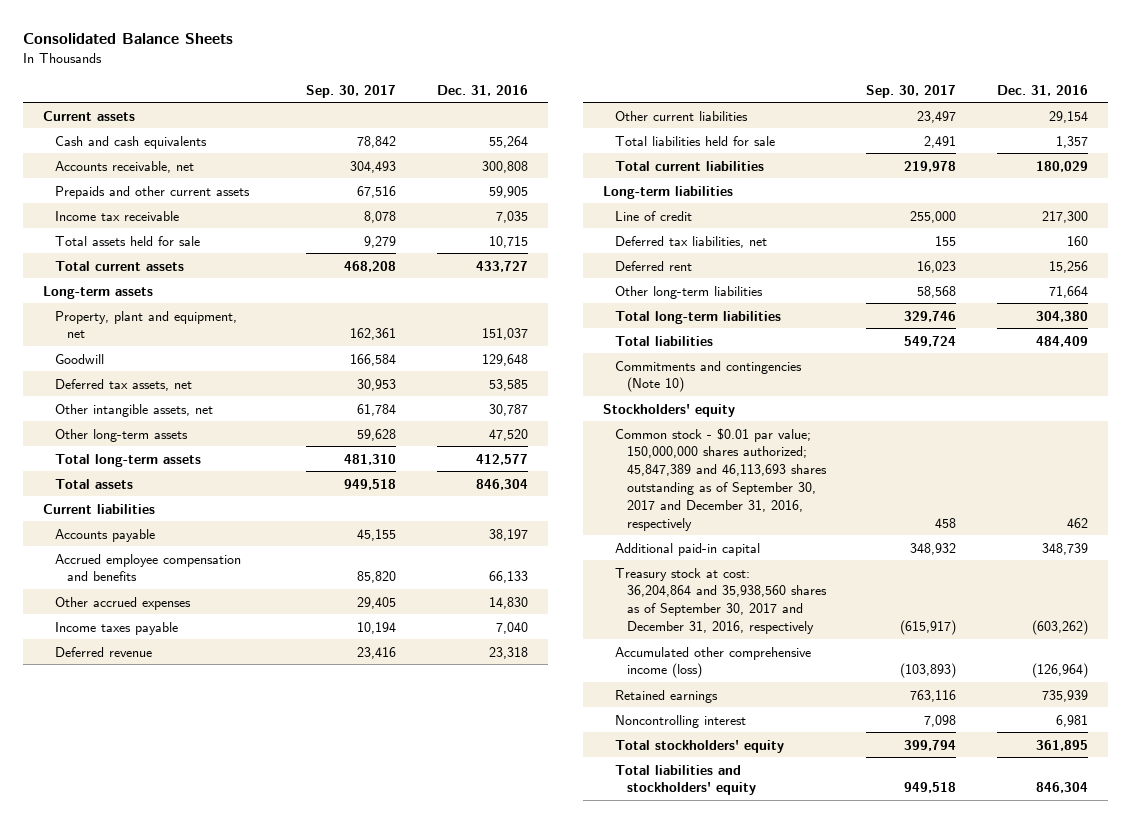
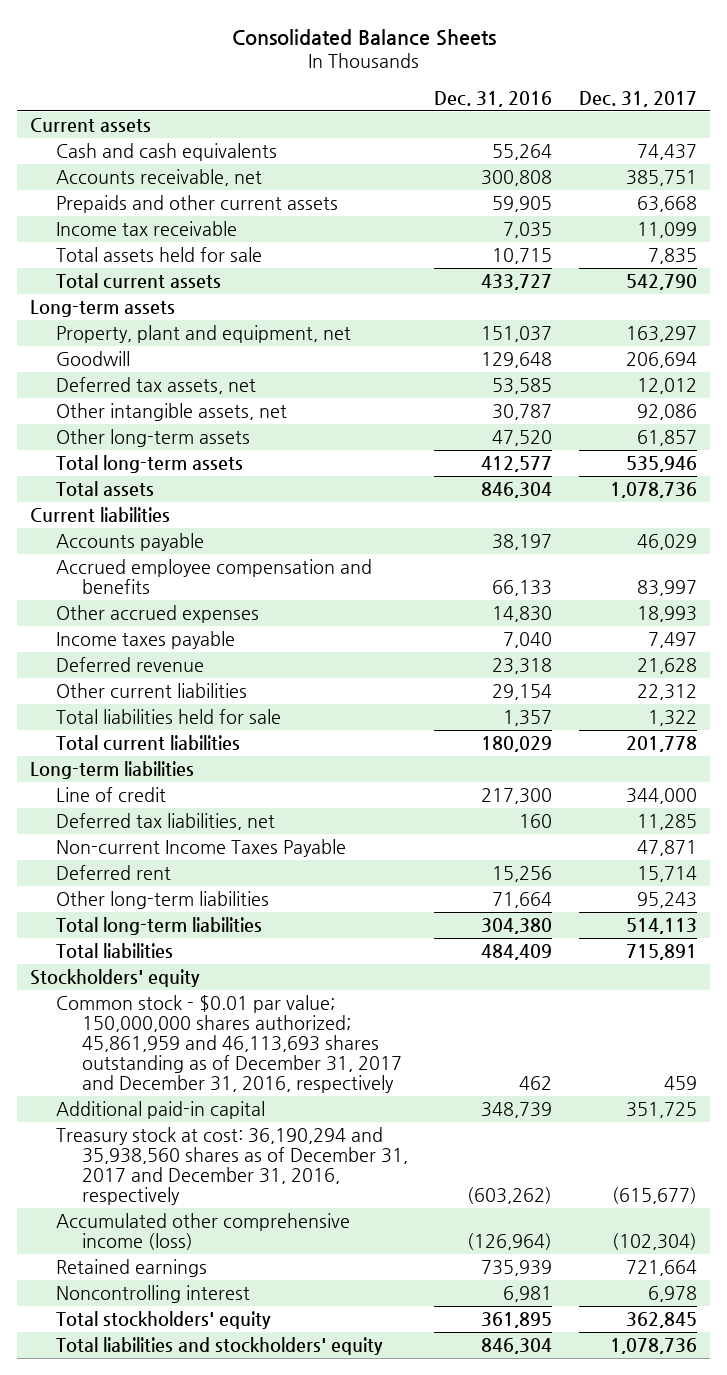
[306,84,397,98] Sep. 30, 2017 -> none
none -> [578,90,697,107] Dec. 31, 2017
none -> [56,839,347,858] Non-current Income Taxes Payable
[614,360,802,393] Commitments and contingencies (Note 10) -> none
[614,427,828,531] Common stock - $0.01 par value; 150,000,000 shares authorized; 45,847,389 and 46,113,693 shares outstanding as of September 30, 2017 and December 31, 2016, respectively -> [56,995,403,1094] Common stock - $0.01 par value; 150,000,000 shares authorized; 45,861,959 and 46,113,693 shares outstanding as of December 31, 2017 and December 31, 2016, respectively
[614,567,828,634] Treasury stock at cost: 36,204,864 and 35,938,560 shares as of September 30, 2017 and December 31, 2016, respectively -> [56,1127,409,1206] Treasury stock at cost: 36,190,294 and 35,938,560 shares as of December 31, 2017 and December 31, 2016, respectively

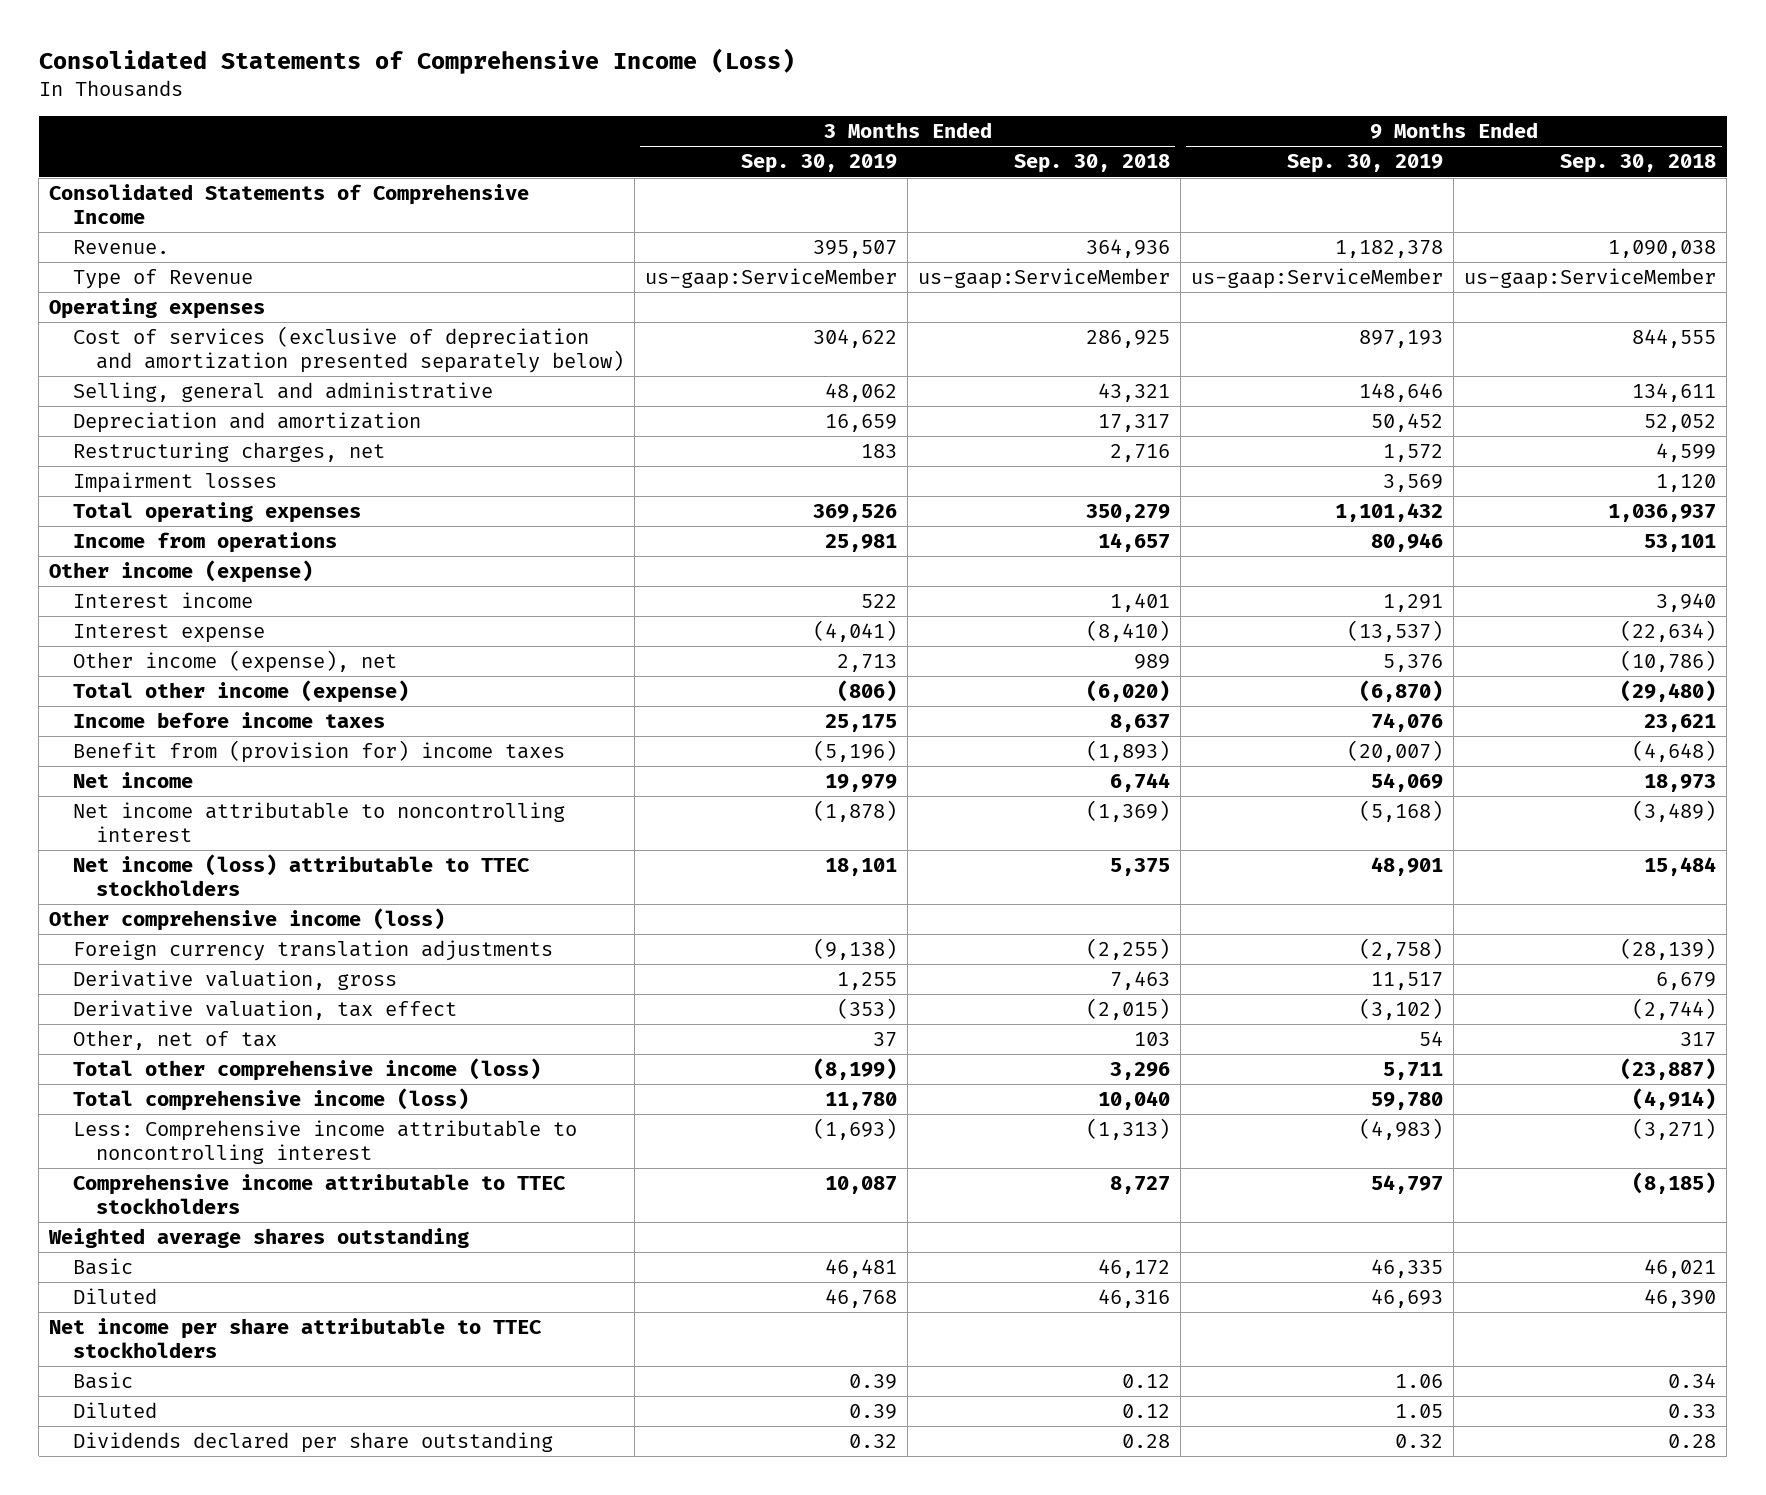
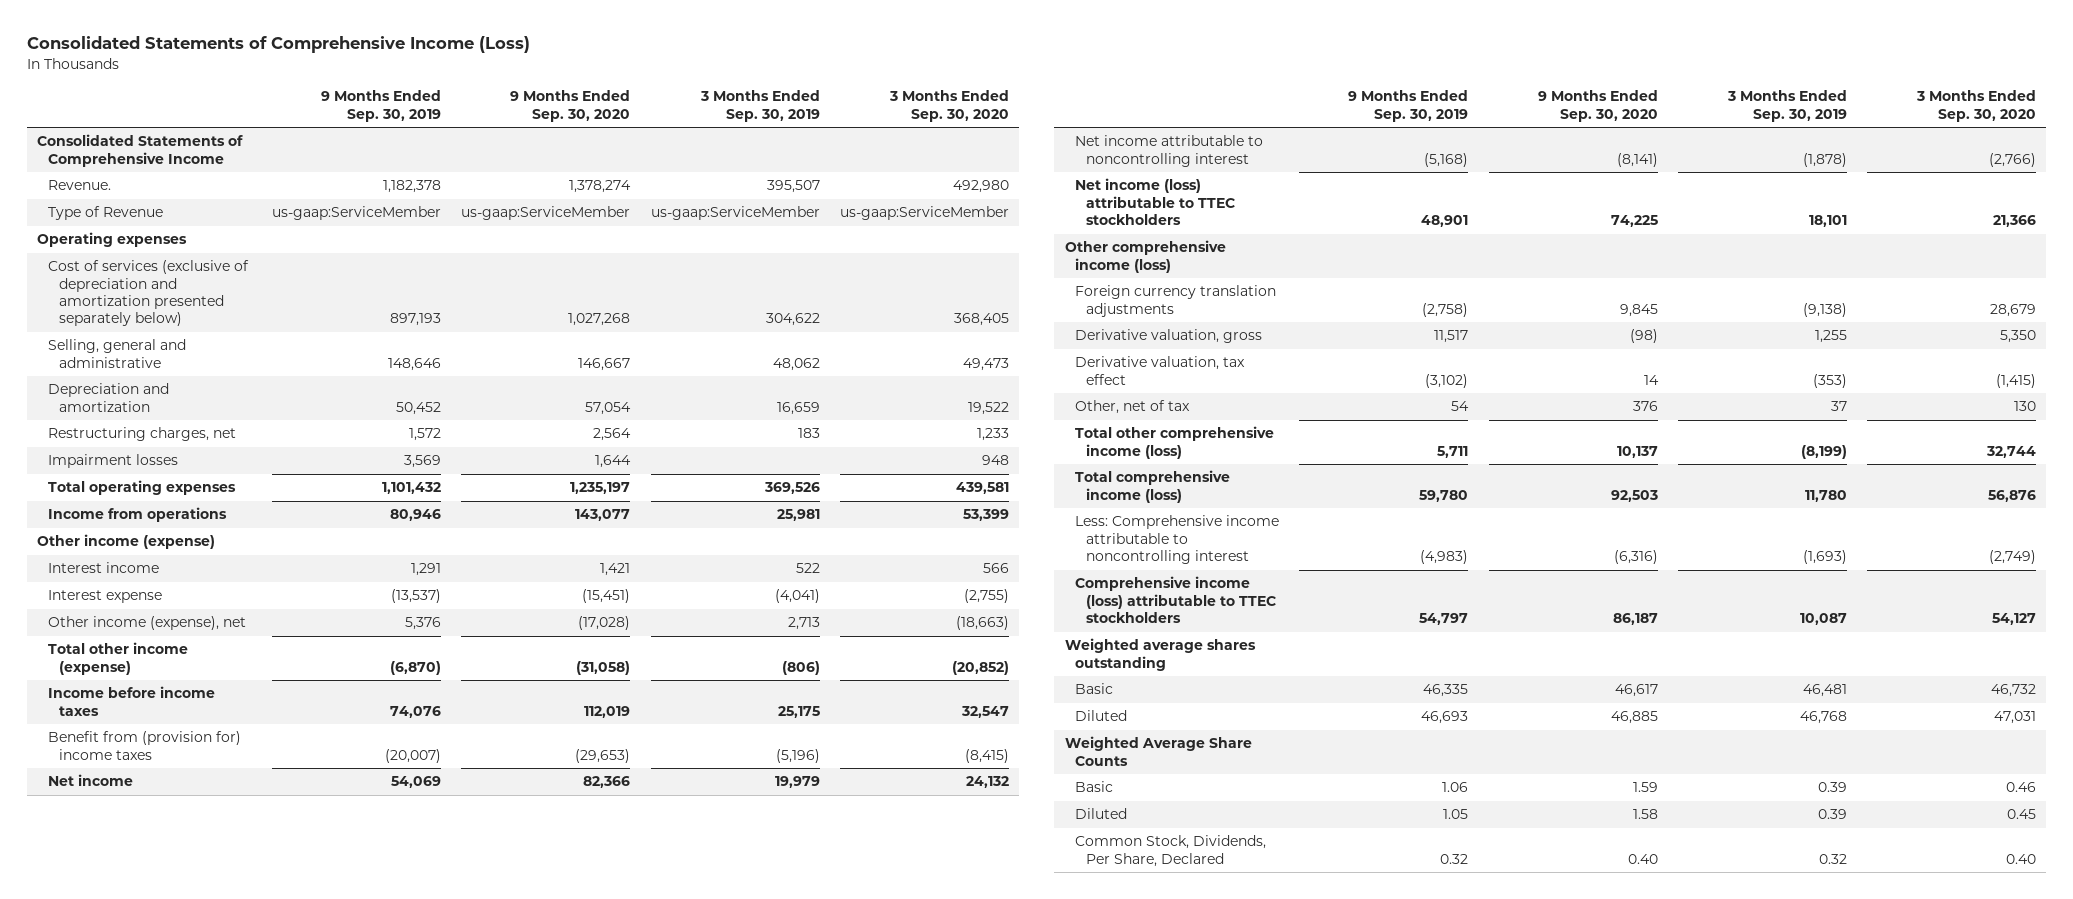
[1014,154,1171,174] Sep. 30, 2018 -> none
[1560,154,1717,174] Sep. 30, 2018 -> none
none -> [510,90,631,122] 9 Months Ended Sep. 30, 2020
none -> [888,90,1009,122] 3 Months Ended Sep. 30, 2020
[72,1174,566,1214] Comprehensive income attributable to TTEC stockholders -> [1075,576,1276,624] Comprehensive income (loss) attributable to TTEC stockholders
[49,1318,543,1358] Net income per share attributable to TTEC stockholders -> [1064,736,1252,766] Weighted Average Share Counts
[72,1432,553,1454] Dividends declared per share outstanding -> [1075,835,1267,867] Common Stock, Dividends, Per Share, Declared

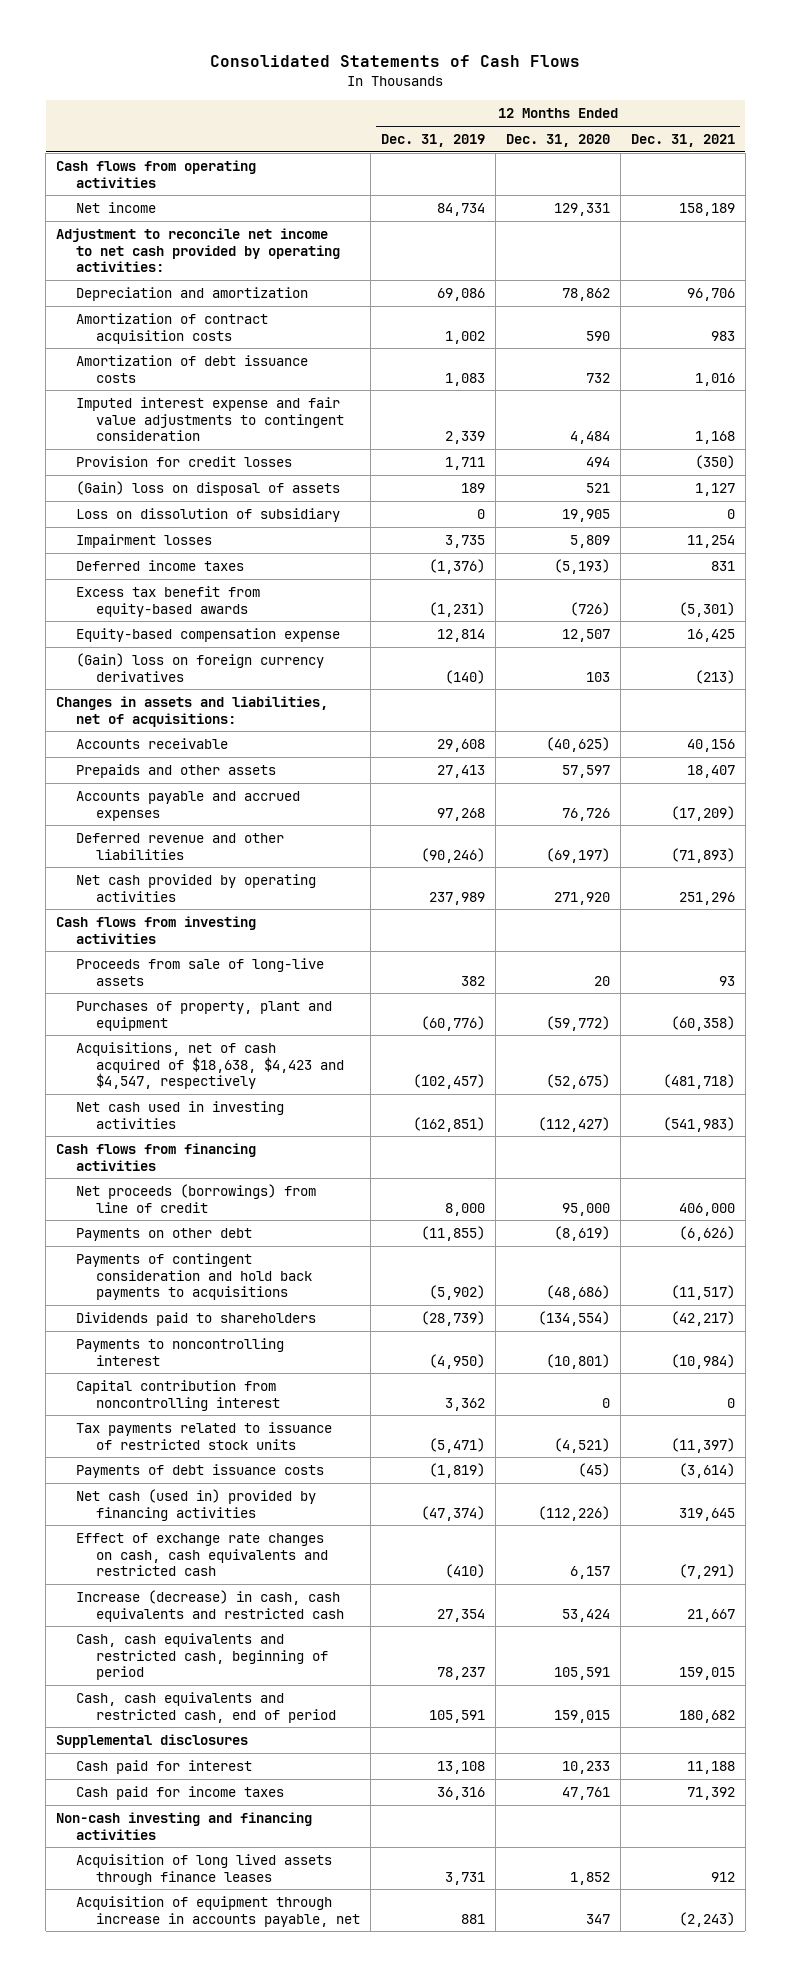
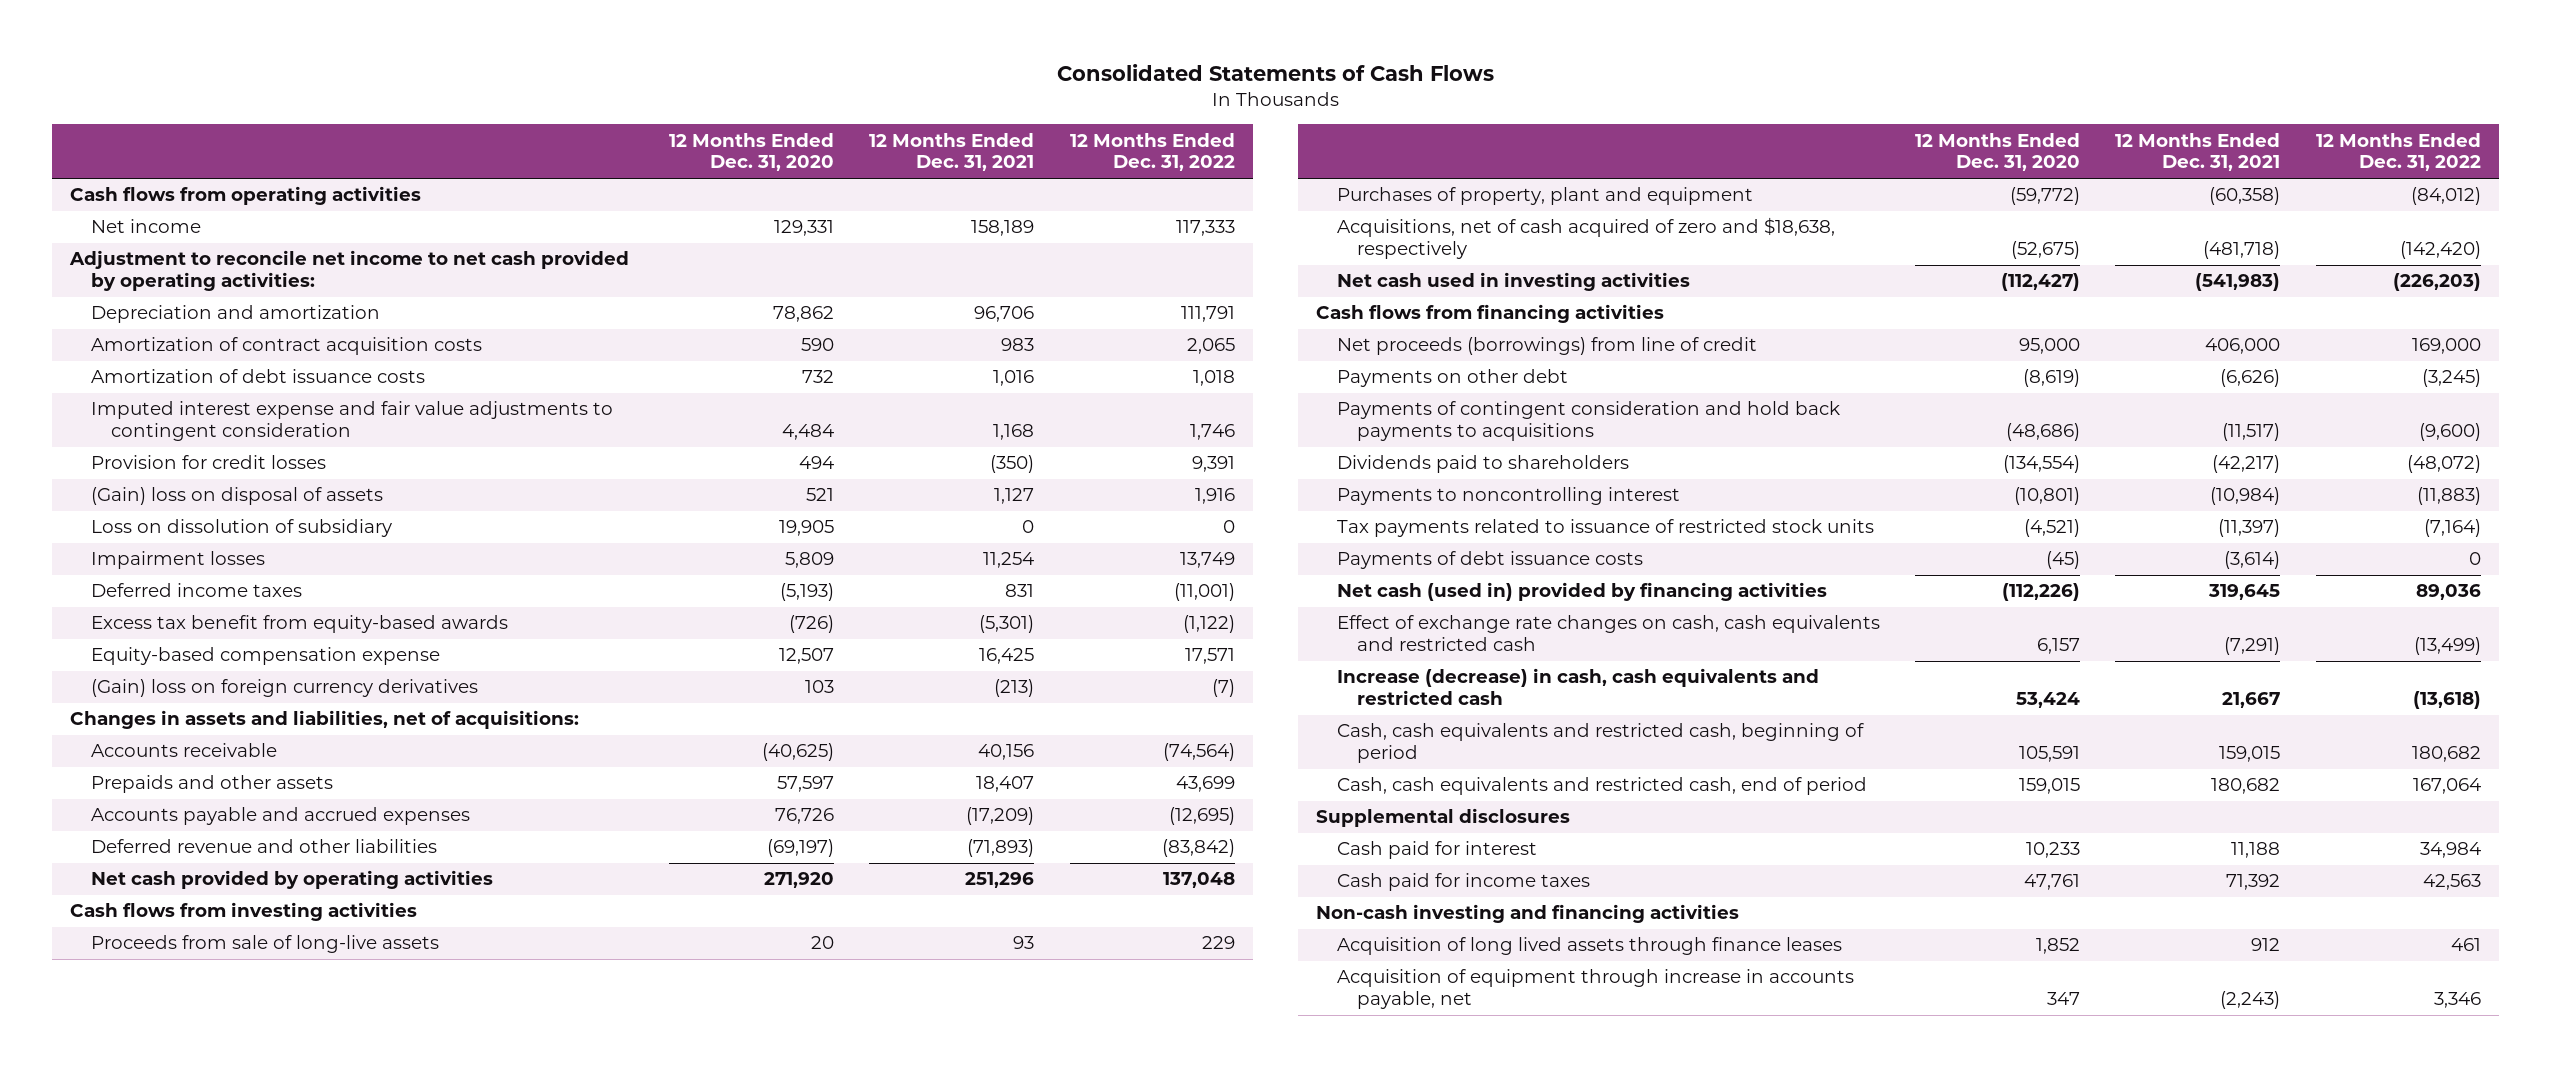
[380,134,485,148] Dec. 31, 2019 -> none
none -> [1069,132,1235,172] 12 Months Ended Dec. 31, 2022
[76,1041,345,1090] Acquisitions, net of cash acquired of $18,638, $4,423 and $4,547, respectively -> [1336,217,1835,260] Acquisitions, net of cash acquired of zero and $18,638, respectively
[76,1379,281,1411] Capital contribution from noncontrolling interest -> none

